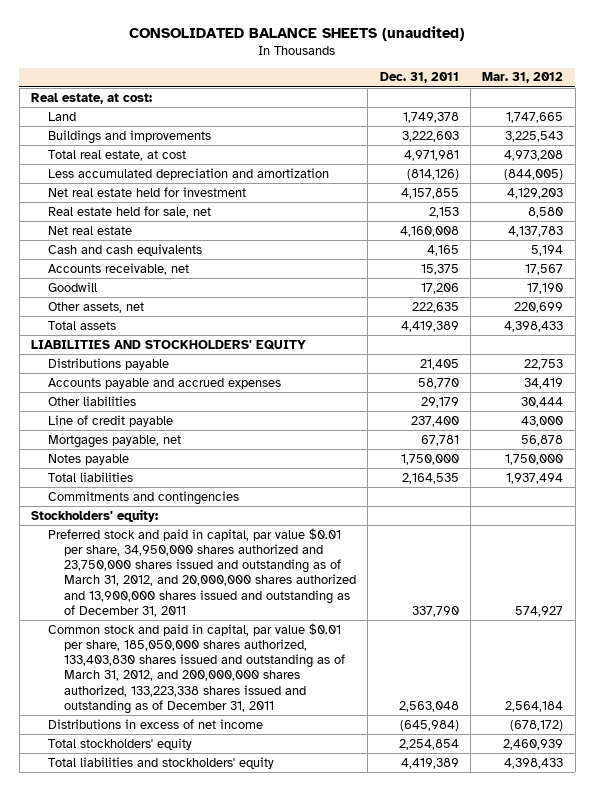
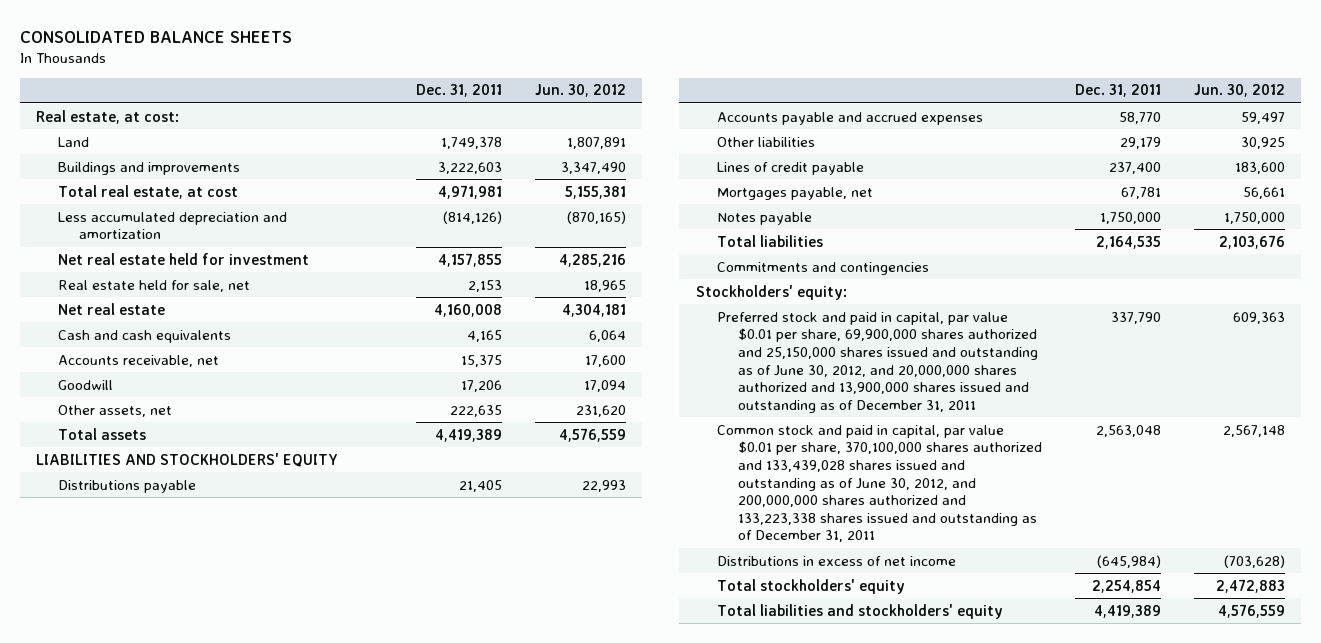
[129,26,465,42] CONSOLIDATED BALANCE SHEETS (unaudited) -> [19,30,292,43] CONSOLIDATED BALANCE SHEETS
[482,72,564,84] Mar. 31, 2012 -> none
none -> [534,84,626,98] Jun. 30, 2012
[47,414,173,427] Line of credit payable -> [716,161,864,175] Lines of credit payable
[47,527,357,617] Preferred stock and paid in capital, par value $0.01 per share, 34,950,000 shares authorized and 23,750,000 shares issued and outstanding as of March 31, 2012, and 20,000,000 shares authorized and 13,900,000 shares issued and outstanding as of December 31, 2011 -> [716,311,1039,413] Preferred stock and paid in capital, par value $0.01 per share, 69,900,000 shares authorized and 25,150,000 shares issued and outstanding as of June 30, 2012, and 20,000,000 shares authorized and 13,900,000 shares issued and outstanding as of December 31, 2011
[47,622,346,714] Common stock and paid in capital, par value $0.01 per share, 185,050,000 shares authorized, 133,403,830 shares issued and outstanding as of March 31, 2012, and 200,000,000 shares authorized, 133,223,338 shares issued and outstanding as of December 31, 2011 -> [716,424,1043,543] Common stock and paid in capital, par value $0.01 per share, 370,100,000 shares authorized and 133,439,028 shares issued and outstanding as of June 30, 2012, and 200,000,000 shares authorized and 133,223,338 shares issued and outstanding as of December 31, 2011

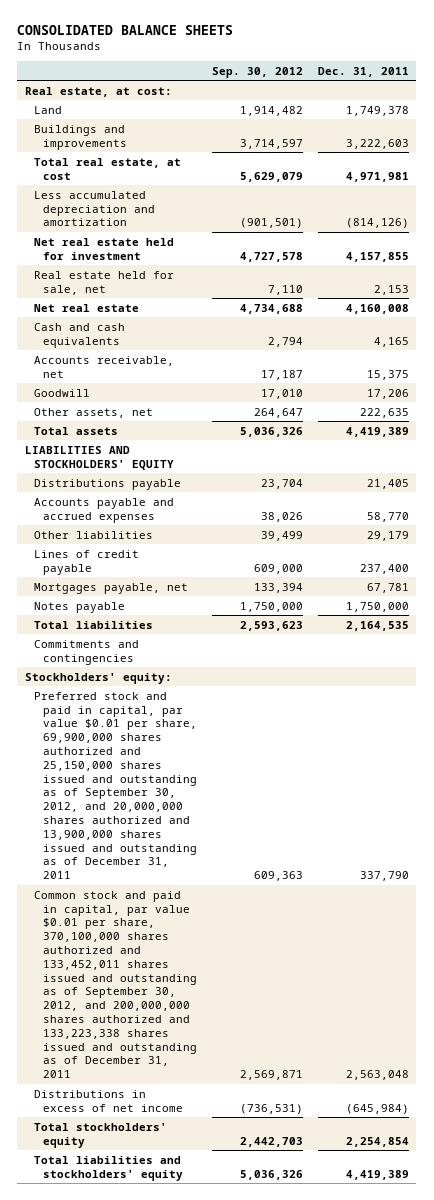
[534,84,626,98] Jun. 30, 2012 -> none
none -> [211,66,303,78] Sep. 30, 2012
[716,311,1039,413] Preferred stock and paid in capital, par value $0.01 per share, 69,900,000 shares authorized and 25,150,000 shares issued and outstanding as of June 30, 2012, and 20,000,000 shares authorized and 13,900,000 shares issued and outstanding as of December 31, 2011 -> [33,691,197,880] Preferred stock and paid in capital, par value $0.01 per share, 69,900,000 shares authorized and 25,150,000 shares issued and outstanding as of September 30, 2012, and 20,000,000 shares authorized and 13,900,000 shares issued and outstanding as of December 31, 2011
[716,424,1043,543] Common stock and paid in capital, par value $0.01 per share, 370,100,000 shares authorized and 133,439,028 shares issued and outstanding as of June 30, 2012, and 200,000,000 shares authorized and 133,223,338 shares issued and outstanding as of December 31, 2011 -> [33,890,197,1079] Common stock and paid in capital, par value $0.01 per share, 370,100,000 shares authorized and 133,452,011 shares issued and outstanding as of September 30, 2012, and 200,000,000 shares authorized and 133,223,338 shares issued and outstanding as of December 31, 2011

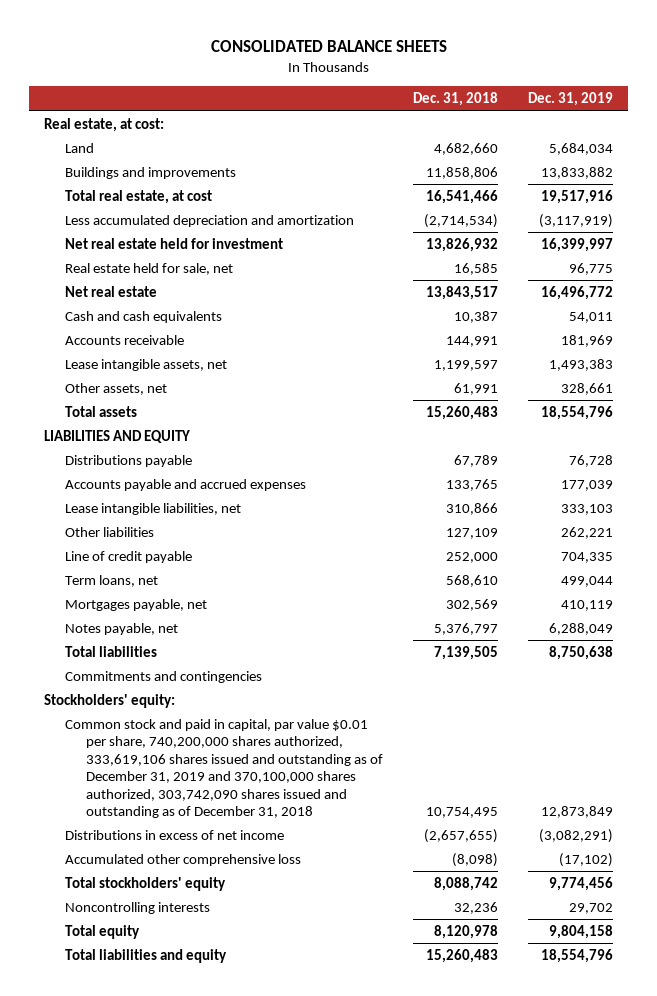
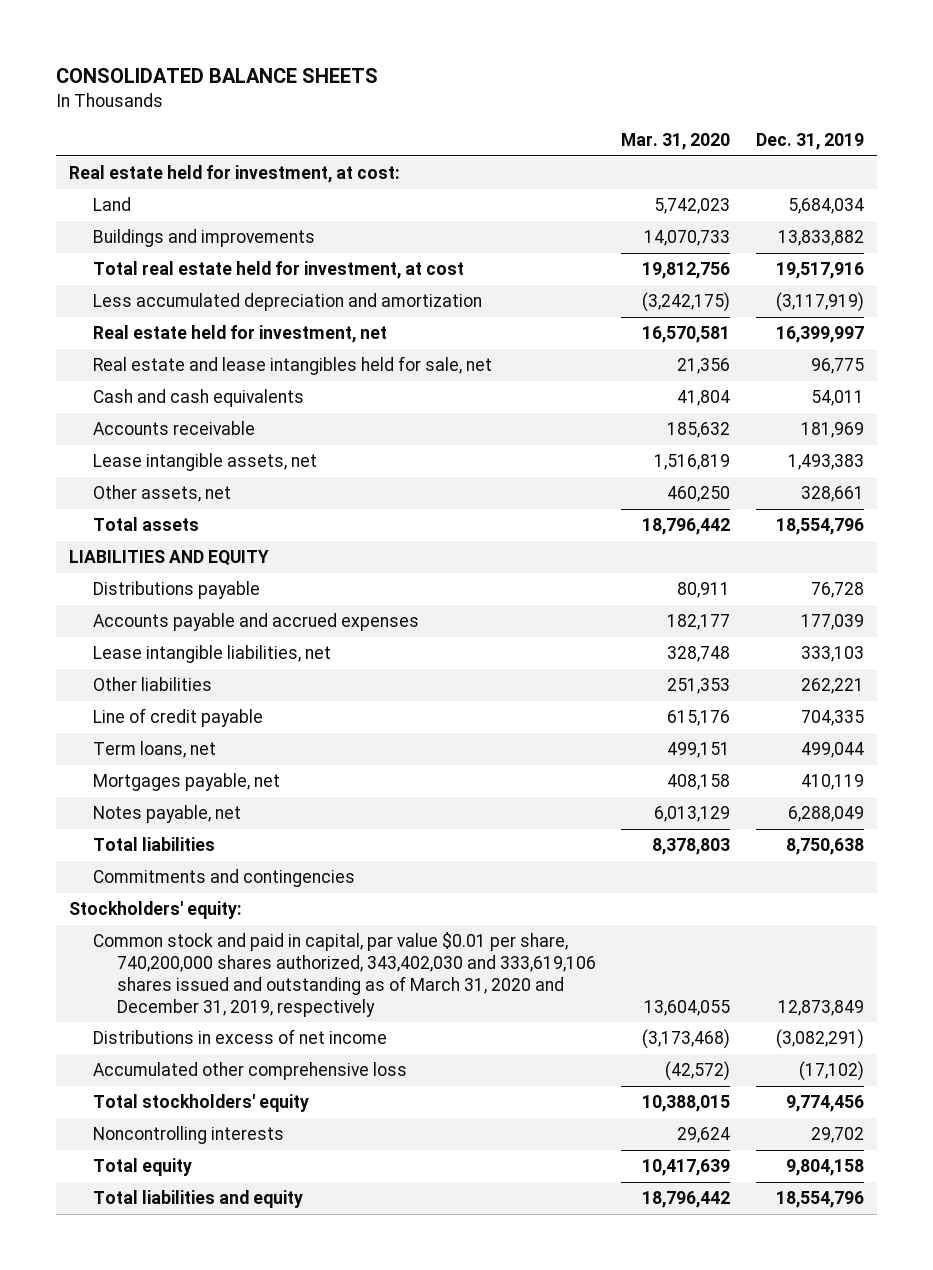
[412,92,498,107] Dec. 31, 2018 -> none
none -> [621,133,731,151] Mar. 31, 2020
[44,117,165,132] Real estate, at cost: -> [69,164,401,183] Real estate held for investment, at cost:
[64,189,212,204] Total real estate, at cost -> [92,260,464,279] Total real estate held for investment, at cost
[64,285,157,297] Net real estate -> none
[64,237,283,249] Net real estate held for investment -> [92,324,387,343] Real estate held for investment, net
[64,262,233,275] Real estate held for sale, net -> [92,355,492,375] Real estate and lease intangibles held for sale, net
[64,718,383,819] Common stock and paid in capital, par value $0.01 per share, 740,200,000 shares authorized, 333,619,106 shares issued and outstanding as of December 31, 2019 and 370,100,000 shares authorized, 303,742,090 shares issued and outstanding as of December 31, 2018 -> [92,931,596,1017] Common stock and paid in capital, par value $0.01 per share, 740,200,000 shares authorized, 343,402,030 and 333,619,106 shares issued and outstanding as of March 31, 2020 and December 31, 2019, respectively

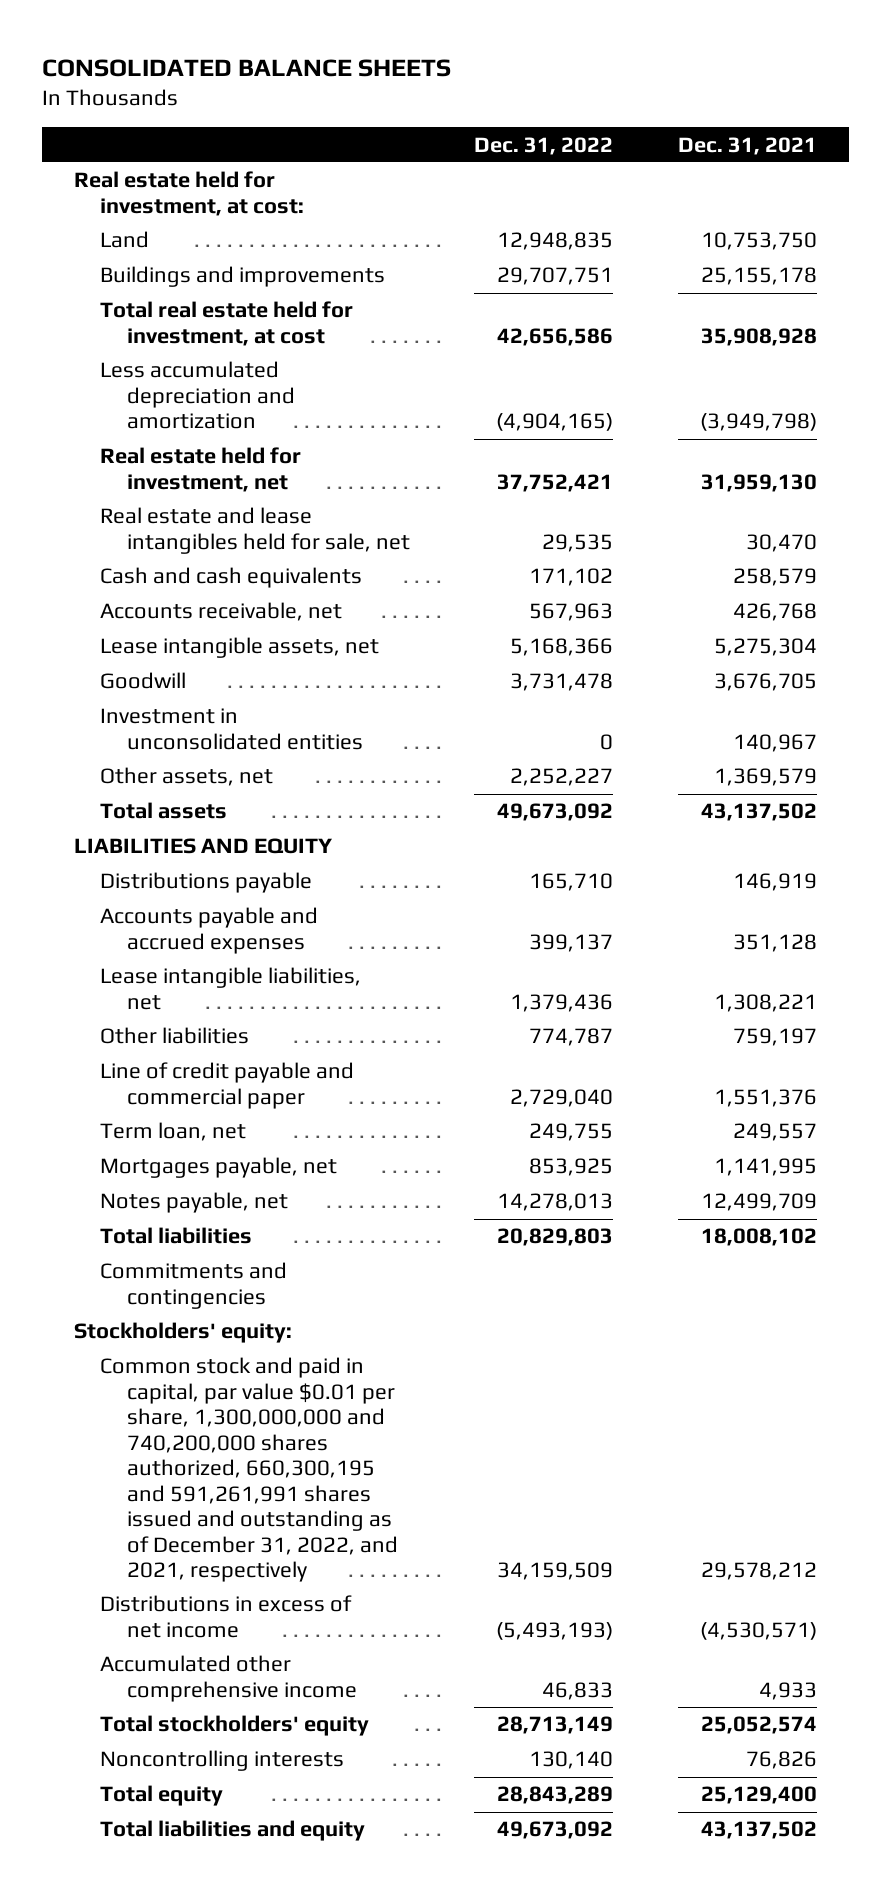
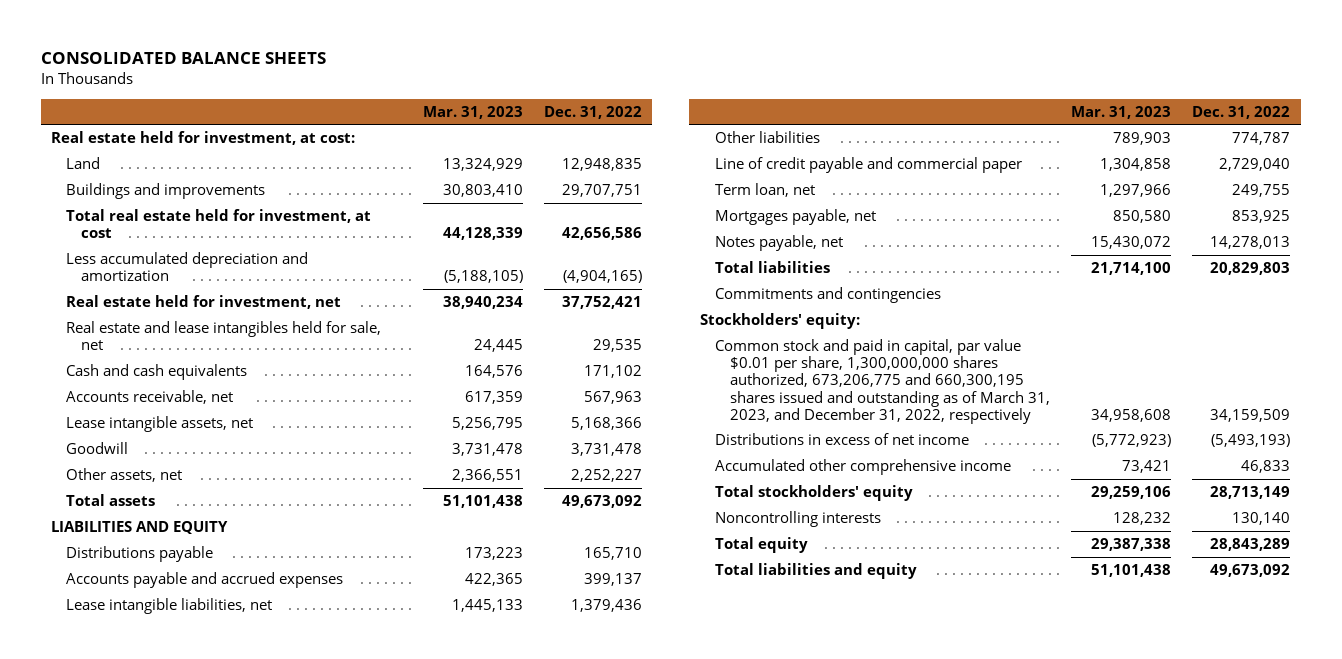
[677,136,817,155] Dec. 31, 2021 -> none
none -> [422,105,523,119] Mar. 31, 2023
[100,708,363,750] Investment in unconsolidated entities -> none
[100,1357,398,1583] Common stock and paid in capital, par value $0.01 per share, 1,300,000,000 and 740,200,000 shares authorized, 660,300,195 and 591,261,991 shares issued and outstanding as of December 31, 2022, and 2021, respectively -> [714,339,1050,424] Common stock and paid in capital, par value $0.01 per share, 1,300,000,000 shares authorized, 673,206,775 and 660,300,195 shares issued and outstanding as of March 31, 2023, and December 31, 2022, respectively

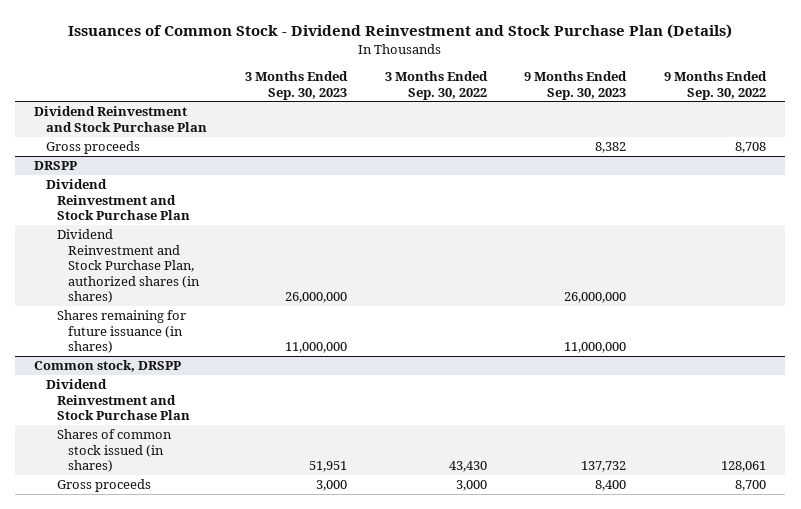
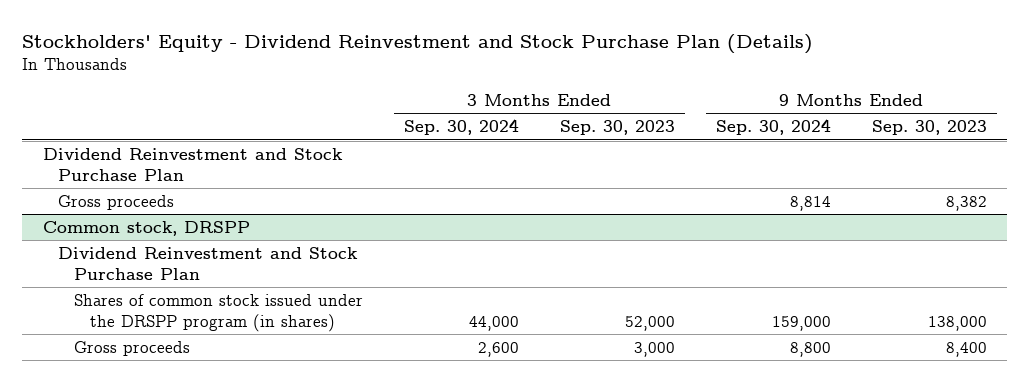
[68,23,733,39] Issuances of Common Stock - Dividend Reinvestment and Stock Purchase Plan (Details) -> [22,34,814,55] Stockholders' Equity - Dividend Reinvestment and Stock Purchase Plan (Details)
[384,71,488,100] 3 Months Ended Sep. 30, 2022 -> none
[664,71,768,100] 9 Months Ended Sep. 30, 2022 -> none
none -> [403,119,519,136] Sep. 30, 2024
none -> [715,119,831,136] Sep. 30, 2024
[34,161,78,171] DRSPP -> none
[45,179,191,221] Dividend Reinvestment and Stock Purchase Plan -> none
[57,229,201,304] Dividend Reinvestment and Stock Purchase Plan, authorized shares (in shares) -> none
[57,310,187,354] Shares remaining for future issuance (in shares) -> none
[57,429,173,473] Shares of common stock issued (in shares) -> [73,293,363,332] Shares of common stock issued under the DRSPP program (in shares)
[308,461,347,473] 51,951 -> [624,315,675,331] 52,000
[581,461,627,473] 137,732 -> [927,315,987,331] 138,000

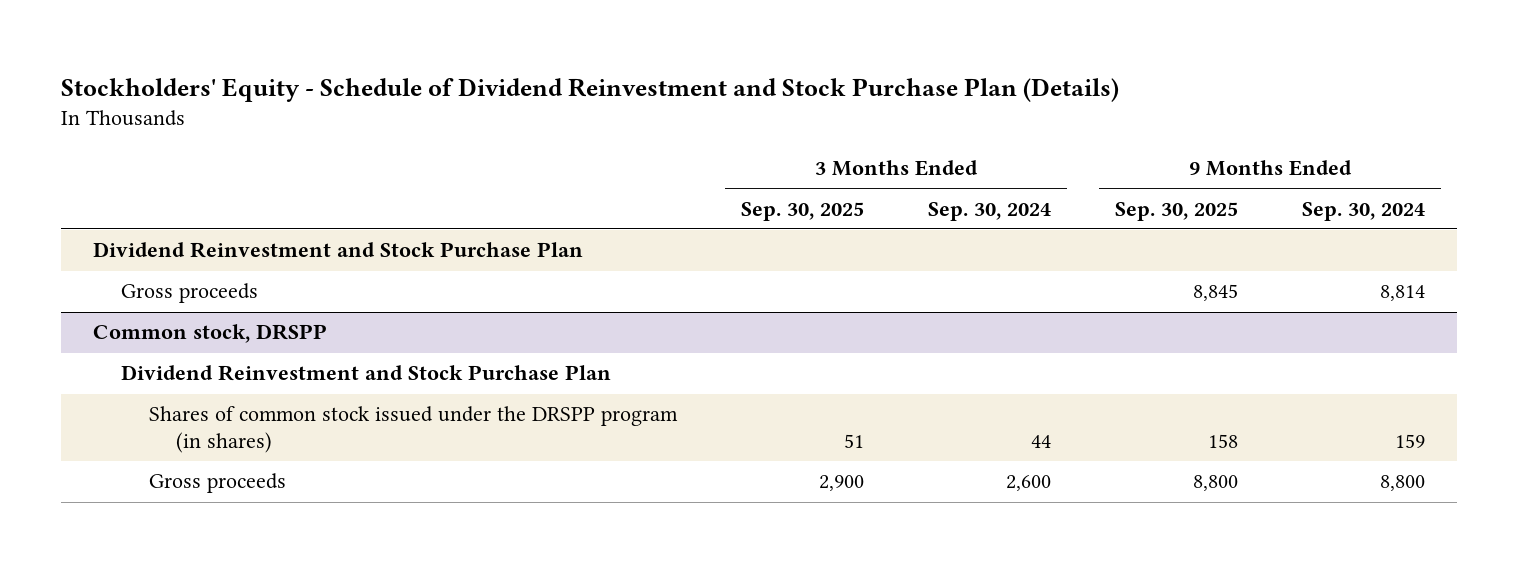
[22,34,814,55] Stockholders' Equity - Dividend Reinvestment and Stock Purchase Plan (Details) -> [61,77,1120,102] Stockholders' Equity - Schedule of Dividend Reinvestment and Stock Purchase Plan (Details)
[559,120,675,136] Sep. 30, 2023 -> none
[871,120,987,136] Sep. 30, 2023 -> none
none -> [740,201,864,221] Sep. 30, 2025
none -> [1115,201,1239,221] Sep. 30, 2025
[468,315,519,331] 44,000 -> [1030,435,1051,449] 44
[771,315,831,331] 159,000 -> [1395,434,1426,449] 159

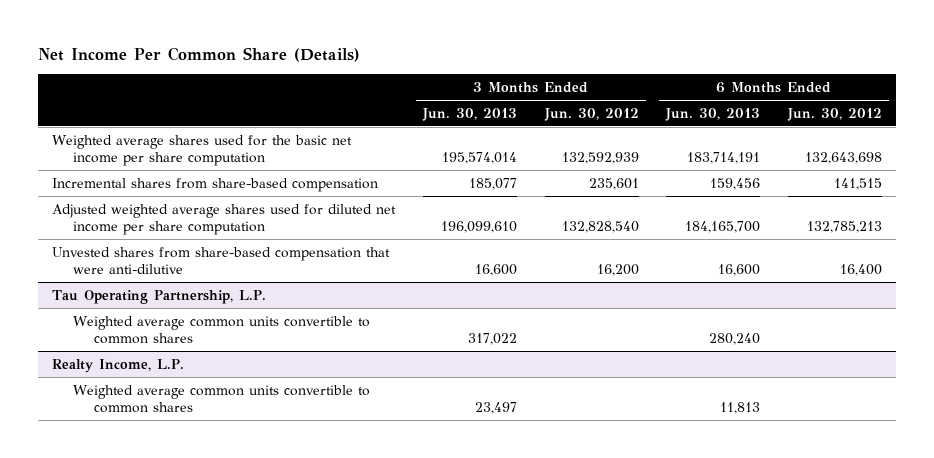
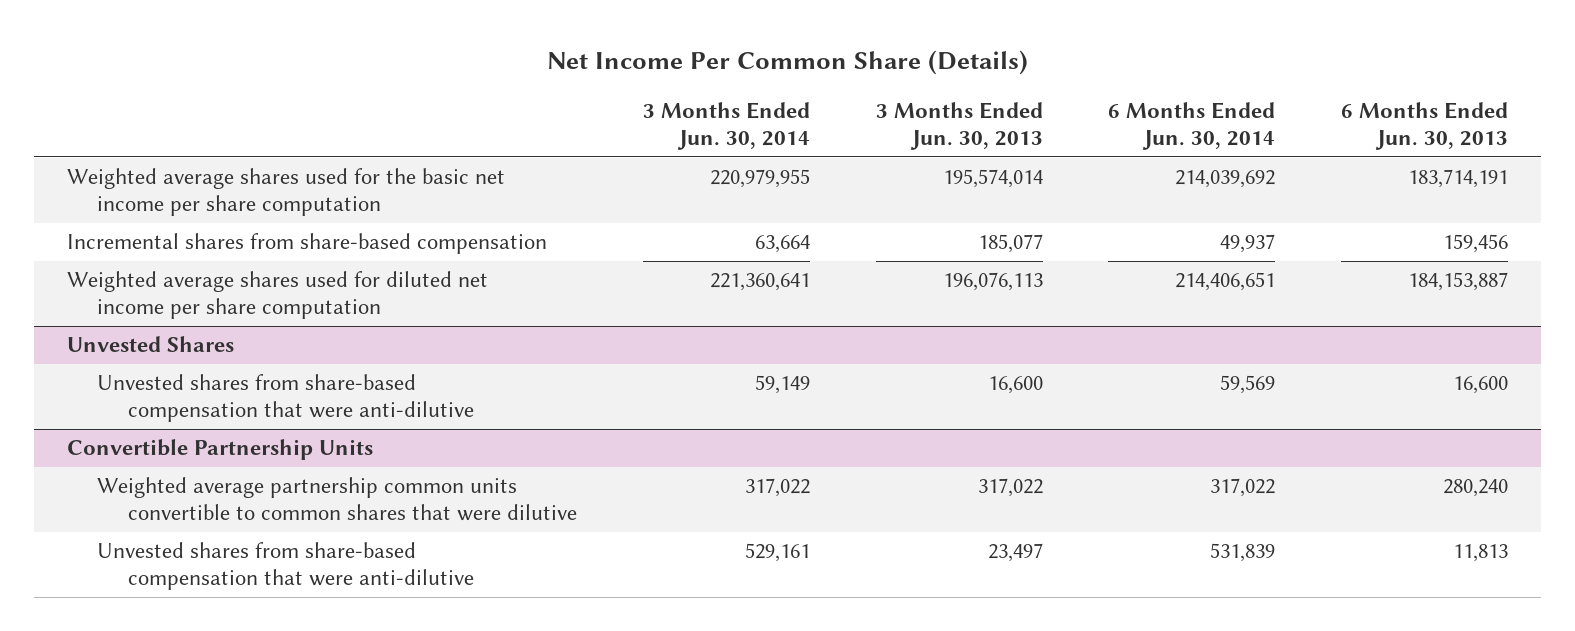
[543,107,639,121] Jun. 30, 2012 -> none
[787,107,883,121] Jun. 30, 2012 -> none
none -> [642,102,810,151] 3 Months Ended Jun. 30, 2014
none -> [1108,102,1276,151] 6 Months Ended Jun. 30, 2014
[51,203,396,235] Adjusted weighted average shares used for diluted net income per share computation -> [66,271,488,320] Weighted average shares used for diluted net income per share computation
[440,220,517,233] 196,099,610 -> [942,272,1043,292] 196,076,113
[685,220,761,233] 184,165,700 -> [1408,272,1509,292] 184,153,887
none -> [66,336,234,353] Unvested Shares
[51,289,266,304] Tau Operating Partnership, L.P. -> none
[51,358,184,373] Realty Income, L.P. -> none
none -> [66,439,373,461] Convertible Partnership Units
[72,315,370,344] Weighted average common units convertible to common shares -> [97,477,577,522] Weighted average partnership common units convertible to common shares that were dilutive
[72,384,370,413] Weighted average common units convertible to common shares -> [97,542,474,591] Unvested shares from share-based compensation that were anti-dilutive

